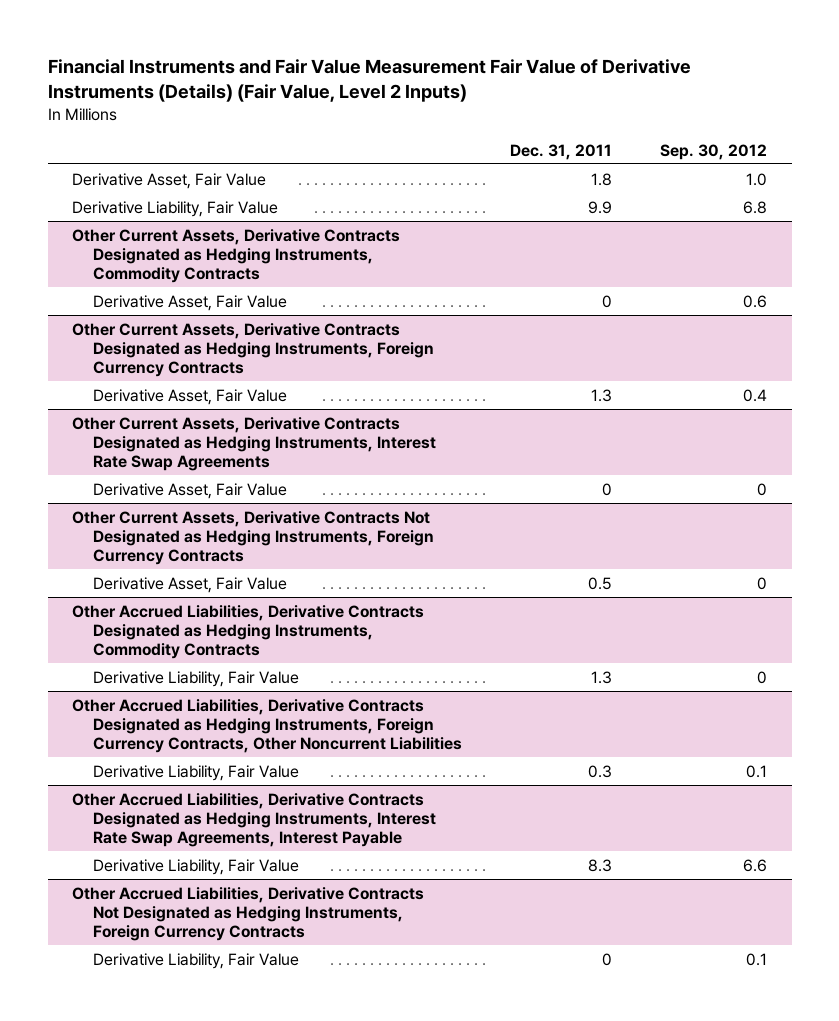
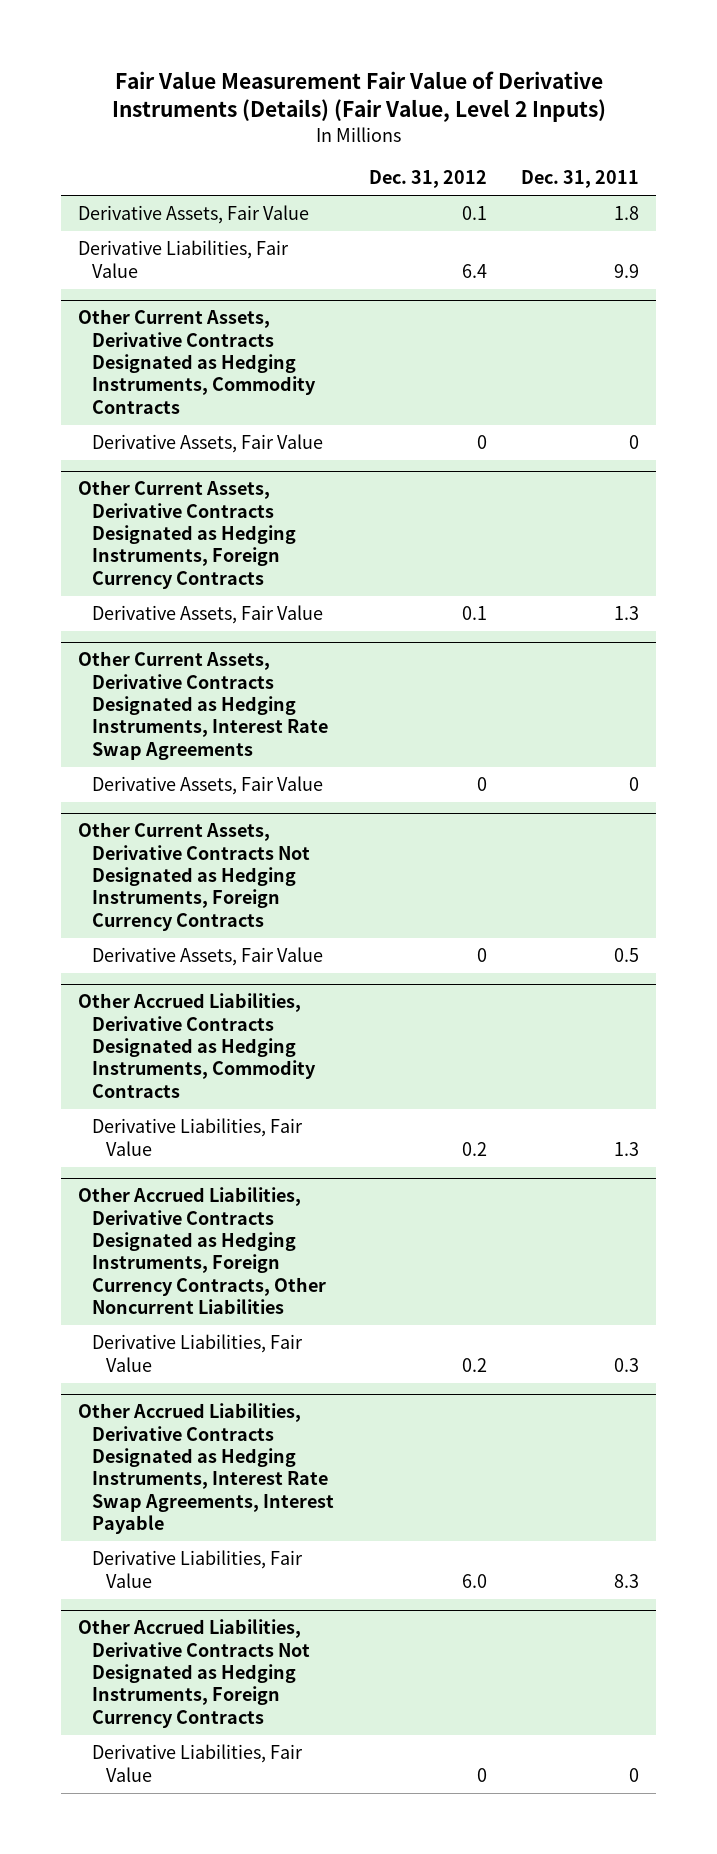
[47,58,691,102] Financial Instruments and Fair Value Measurement Fair Value of Derivative Instruments (Details) (Fair Value, Level 2 Inputs) -> [111,71,606,123] Fair Value Measurement Fair Value of Derivative Instruments (Details) (Fair Value, Level 2 Inputs)
[660,143,768,160] Sep. 30, 2012 -> none
none -> [368,170,487,189] Dec. 31, 2012
[71,172,266,189] Derivative Asset, Fair Value -> [78,205,310,225] Derivative Assets, Fair Value
[71,200,278,217] Derivative Liability, Fair Value -> [78,240,290,278] Derivative Liabilities, Fair Value
[92,294,287,311] Derivative Asset, Fair Value -> [92,434,324,454] Derivative Assets, Fair Value
[92,388,287,405] Derivative Asset, Fair Value -> [92,605,324,625] Derivative Assets, Fair Value
[92,482,287,499] Derivative Asset, Fair Value -> [92,776,324,796] Derivative Assets, Fair Value
[92,576,287,593] Derivative Asset, Fair Value -> [92,947,324,967] Derivative Assets, Fair Value
[92,670,299,687] Derivative Liability, Fair Value -> [92,1118,304,1156] Derivative Liabilities, Fair Value
[92,764,299,781] Derivative Liability, Fair Value -> [92,1334,304,1372] Derivative Liabilities, Fair Value
[92,858,299,875] Derivative Liability, Fair Value -> [92,1550,304,1588] Derivative Liabilities, Fair Value
[92,952,299,969] Derivative Liability, Fair Value -> [92,1744,304,1782] Derivative Liabilities, Fair Value

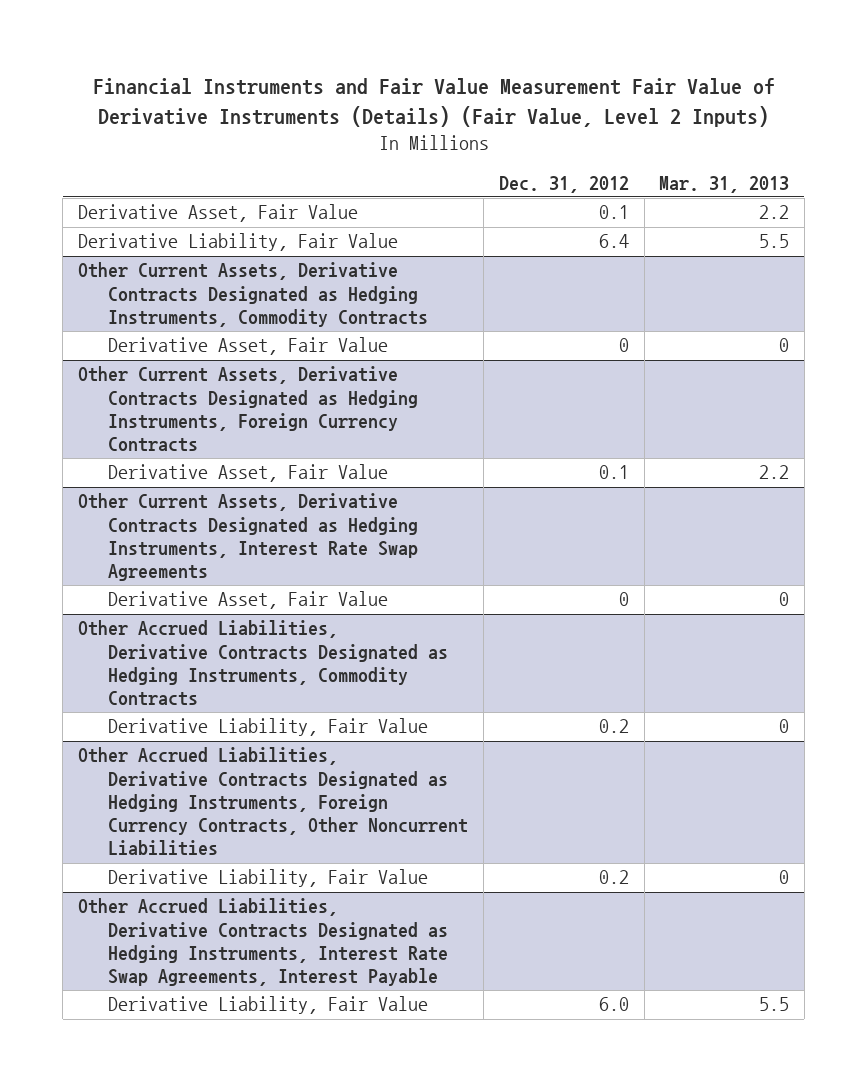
[111,71,606,123] Fair Value Measurement Fair Value of Derivative Instruments (Details) (Fair Value, Level 2 Inputs) -> [92,77,775,127] Financial Instruments and Fair Value Measurement Fair Value of Derivative Instruments (Details) (Fair Value, Level 2 Inputs)
[520,170,639,189] Dec. 31, 2011 -> none
none -> [659,175,790,193] Mar. 31, 2013
[78,205,310,225] Derivative Assets, Fair Value -> [78,204,359,223] Derivative Asset, Fair Value
[78,240,290,278] Derivative Liabilities, Fair Value -> [78,233,399,252] Derivative Liability, Fair Value
[92,434,324,454] Derivative Assets, Fair Value -> [108,337,389,356] Derivative Asset, Fair Value
[92,605,324,625] Derivative Assets, Fair Value -> [108,464,389,483] Derivative Asset, Fair Value
[78,822,311,931] Other Current Assets, Derivative Contracts Not Designated as Hedging Instruments, Foreign Currency Contracts -> none
[92,947,324,967] Derivative Assets, Fair Value -> none
[92,776,324,796] Derivative Assets, Fair Value -> [108,591,389,610] Derivative Asset, Fair Value
[92,1118,304,1156] Derivative Liabilities, Fair Value -> [108,718,429,737] Derivative Liability, Fair Value
[92,1334,304,1372] Derivative Liabilities, Fair Value -> [108,869,429,888] Derivative Liability, Fair Value
[78,1619,311,1728] Other Accrued Liabilities, Derivative Contracts Not Designated as Hedging Instruments, Foreign Currency Contracts -> none
[92,1744,304,1782] Derivative Liabilities, Fair Value -> none
[92,1550,304,1588] Derivative Liabilities, Fair Value -> [108,996,429,1015] Derivative Liability, Fair Value

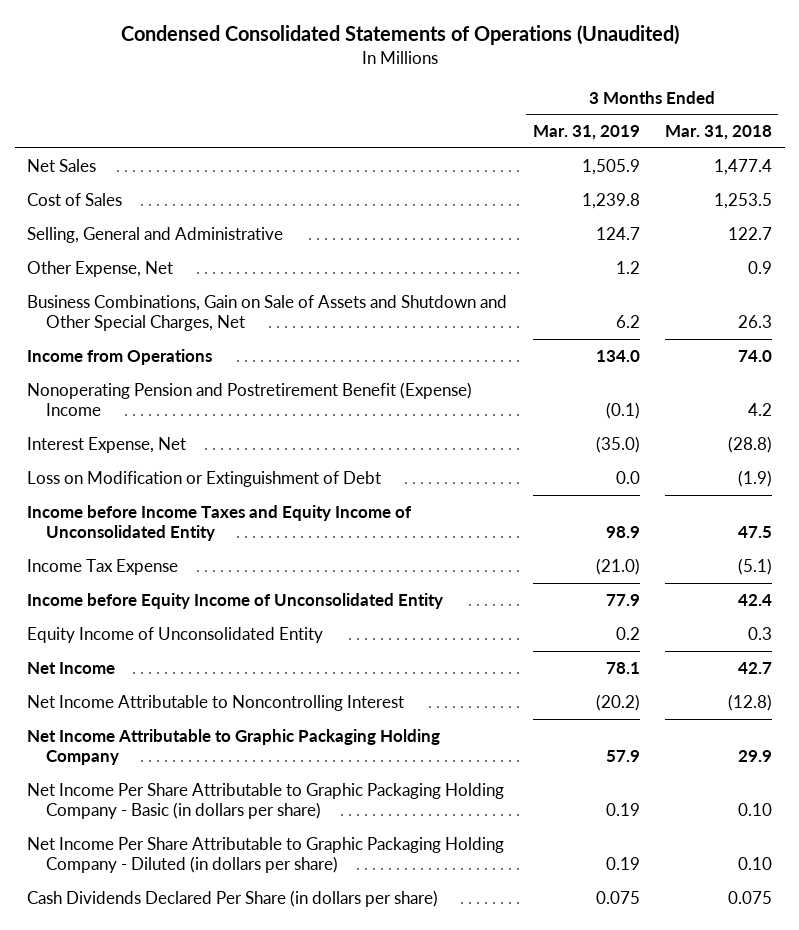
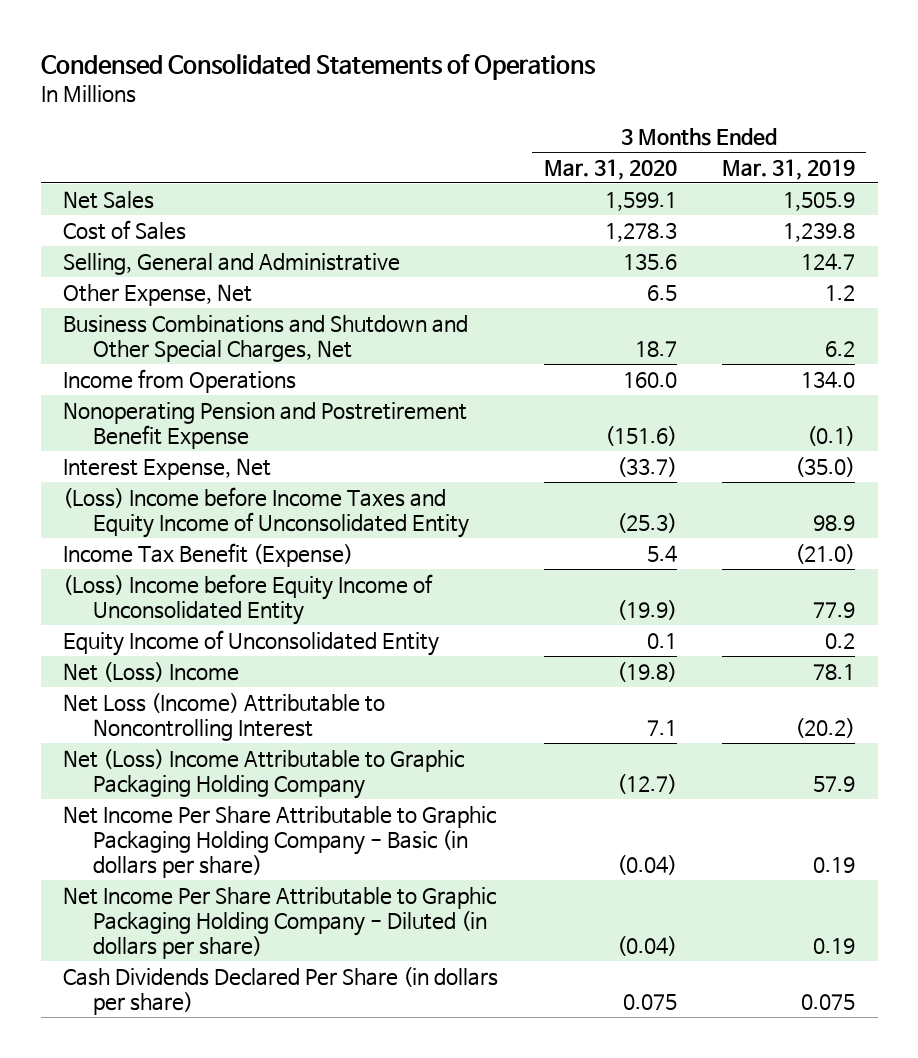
[120,24,679,45] Condensed Consolidated Statements of Operations (Unaudited) -> [40,53,596,80] Condensed Consolidated Statements of Operations
[664,125,772,141] Mar. 31, 2018 -> none
none -> [543,158,677,180] Mar. 31, 2020
[27,294,508,332] Business Combinations, Gain on Sale of Assets and Shutdown and Other Special Charges, Net -> [63,314,469,362] Business Combinations and Shutdown and Other Special Charges, Net
[27,381,473,417] Nonoperating Pension and Postretirement Benefit (Expense) Income -> [63,401,468,449] Nonoperating Pension and Postretirement Benefit Expense
[27,470,382,487] Loss on Modification or Extinguishment of Debt -> none
[27,504,413,542] Income before Income Taxes and Equity Income of Unconsolidated Entity -> [63,486,470,538] (Loss) Income before Income Taxes and Equity Income of Unconsolidated Entity
[27,558,179,575] Income Tax Expense -> [63,542,354,567] Income Tax Benefit (Expense)
[27,592,444,609] Income before Equity Income of Unconsolidated Entity -> [63,573,434,625] (Loss) Income before Equity Income of Unconsolidated Entity
[27,661,116,674] Net Income -> [63,661,240,682] Net (Loss) Income
[27,694,405,711] Net Income Attributable to Noncontrolling Interest -> [63,692,386,741] Net Loss (Income) Attributable to Noncontrolling Interest
[27,728,441,766] Net Income Attributable to Graphic Packaging Holding Company -> [63,748,465,799] Net (Loss) Income Attributable to Graphic Packaging Holding Company

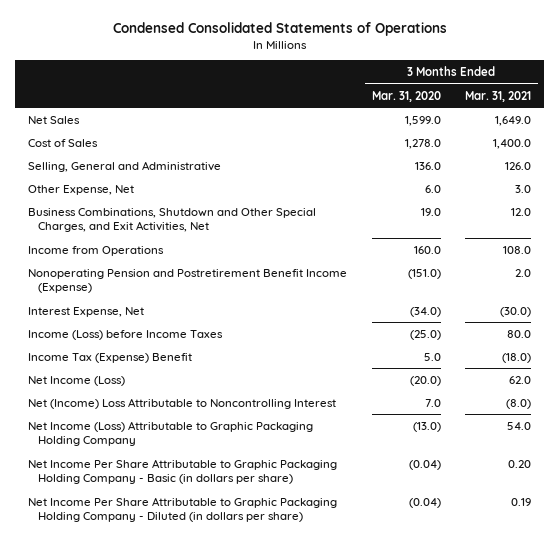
[722,158,856,180] Mar. 31, 2019 -> none
none -> [465,90,532,102] Mar. 31, 2021
[604,191,677,211] 1,599.1 -> [404,115,441,126] 1,599.0
[604,221,677,242] 1,278.3 -> [404,138,441,149] 1,278.0
[622,252,677,270] 135.6 -> [414,161,441,170] 136.0
[646,284,677,301] 6.5 -> [424,184,441,193] 6.0
[63,314,469,362] Business Combinations and Shutdown and Other Special Charges, Net -> [27,207,316,233] Business Combinations, Shutdown and Other Special Charges, and Exit Activities, Net
[634,340,677,357] 18.7 -> [420,207,441,216] 19.0
[63,573,434,625] (Loss) Income before Equity Income of Unconsolidated Entity -> none
[63,629,440,656] Equity Income of Unconsolidated Entity -> none
[63,401,468,449] Nonoperating Pension and Postretirement Benefit Expense -> [27,268,347,294] Nonoperating Pension and Postretirement Benefit Income (Expense)
[604,425,677,446] (151.6) -> [407,268,441,279] (151.0)
[616,456,677,477] (33.7) -> [409,306,441,317] (34.0)
[63,486,470,538] (Loss) Income before Income Taxes and Equity Income of Unconsolidated Entity -> [27,329,223,340] Income (Loss) before Income Taxes
[616,512,677,533] (25.3) -> [409,329,441,340] (25.0)
[63,542,354,567] Income Tax Benefit (Expense) -> [27,352,192,363] Income Tax (Expense) Benefit
[646,544,677,562] 5.4 -> [423,352,441,361] 5.0
[63,661,240,682] Net (Loss) Income -> [27,375,125,386] Net Income (Loss)
[616,661,677,682] (19.8) -> [409,375,441,386] (20.0)
[63,692,386,741] Net Loss (Income) Attributable to Noncontrolling Interest -> [27,397,336,409] Net (Income) Loss Attributable to Noncontrolling Interest
[646,719,677,736] 7.1 -> [424,398,441,407] 7.0
[63,748,465,799] Net (Loss) Income Attributable to Graphic Packaging Holding Company -> [27,420,313,447] Net Income (Loss) Attributable to Graphic Packaging Holding Company
[616,773,677,794] (12.7) -> [412,421,441,432] (13.0)
[63,966,499,1015] Cash Dividends Declared Per Share (in dollars per share) -> none

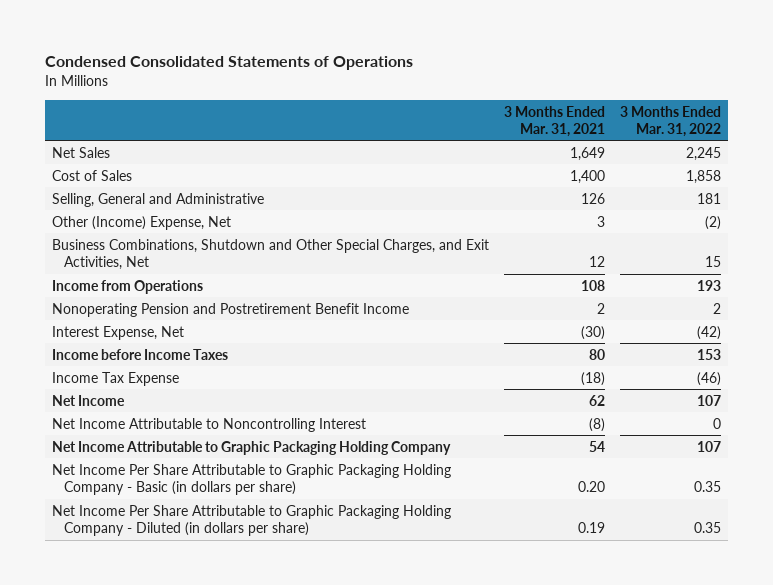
[371,90,441,102] Mar. 31, 2020 -> none
none -> [619,105,721,137] 3 Months Ended Mar. 31, 2022
[495,115,532,126] 1,649.0 -> [570,146,606,161] 1,649
[493,138,532,149] 1,400.0 -> [570,169,606,184] 1,400
[505,161,532,170] 126.0 -> [581,192,606,204] 126
[27,184,134,195] Other Expense, Net -> [52,215,232,230] Other (Income) Expense, Net
[515,184,532,193] 3.0 -> [597,215,606,227] 3
[511,207,532,216] 12.0 -> [589,255,606,267] 12
[503,245,532,254] 108.0 -> [581,279,606,291] 108
[27,268,347,294] Nonoperating Pension and Postretirement Benefit Income (Expense) -> [52,302,410,317] Nonoperating Pension and Postretirement Benefit Income
[515,268,532,277] 2.0 -> [597,302,606,314] 2
[500,306,532,317] (30.0) -> [581,325,606,340] (30)
[27,329,223,340] Income (Loss) before Income Taxes -> [52,348,229,360] Income before Income Taxes
[507,329,532,338] 80.0 -> [589,348,606,360] 80
[27,352,192,363] Income Tax (Expense) Benefit -> [52,371,180,386] Income Tax Expense
[502,352,532,363] (18.0) -> [581,371,606,386] (18)
[27,375,125,386] Net Income (Loss) -> [52,394,126,406] Net Income
[509,375,532,384] 62.0 -> [589,394,606,406] 62
[27,397,336,409] Net (Income) Loss Attributable to Noncontrolling Interest -> [52,417,367,432] Net Income Attributable to Noncontrolling Interest
[506,398,532,409] (8.0) -> [589,417,606,432] (8)
[27,420,313,447] Net Income (Loss) Attributable to Graphic Packaging Holding Company -> [52,440,452,455] Net Income Attributable to Graphic Packaging Holding Company
[507,421,532,430] 54.0 -> [589,440,606,452] 54

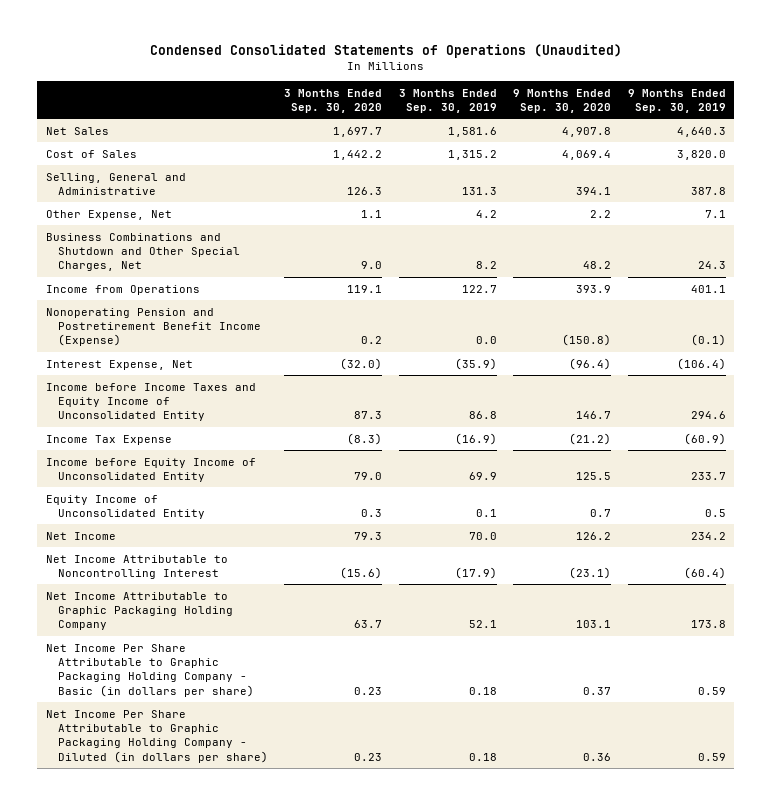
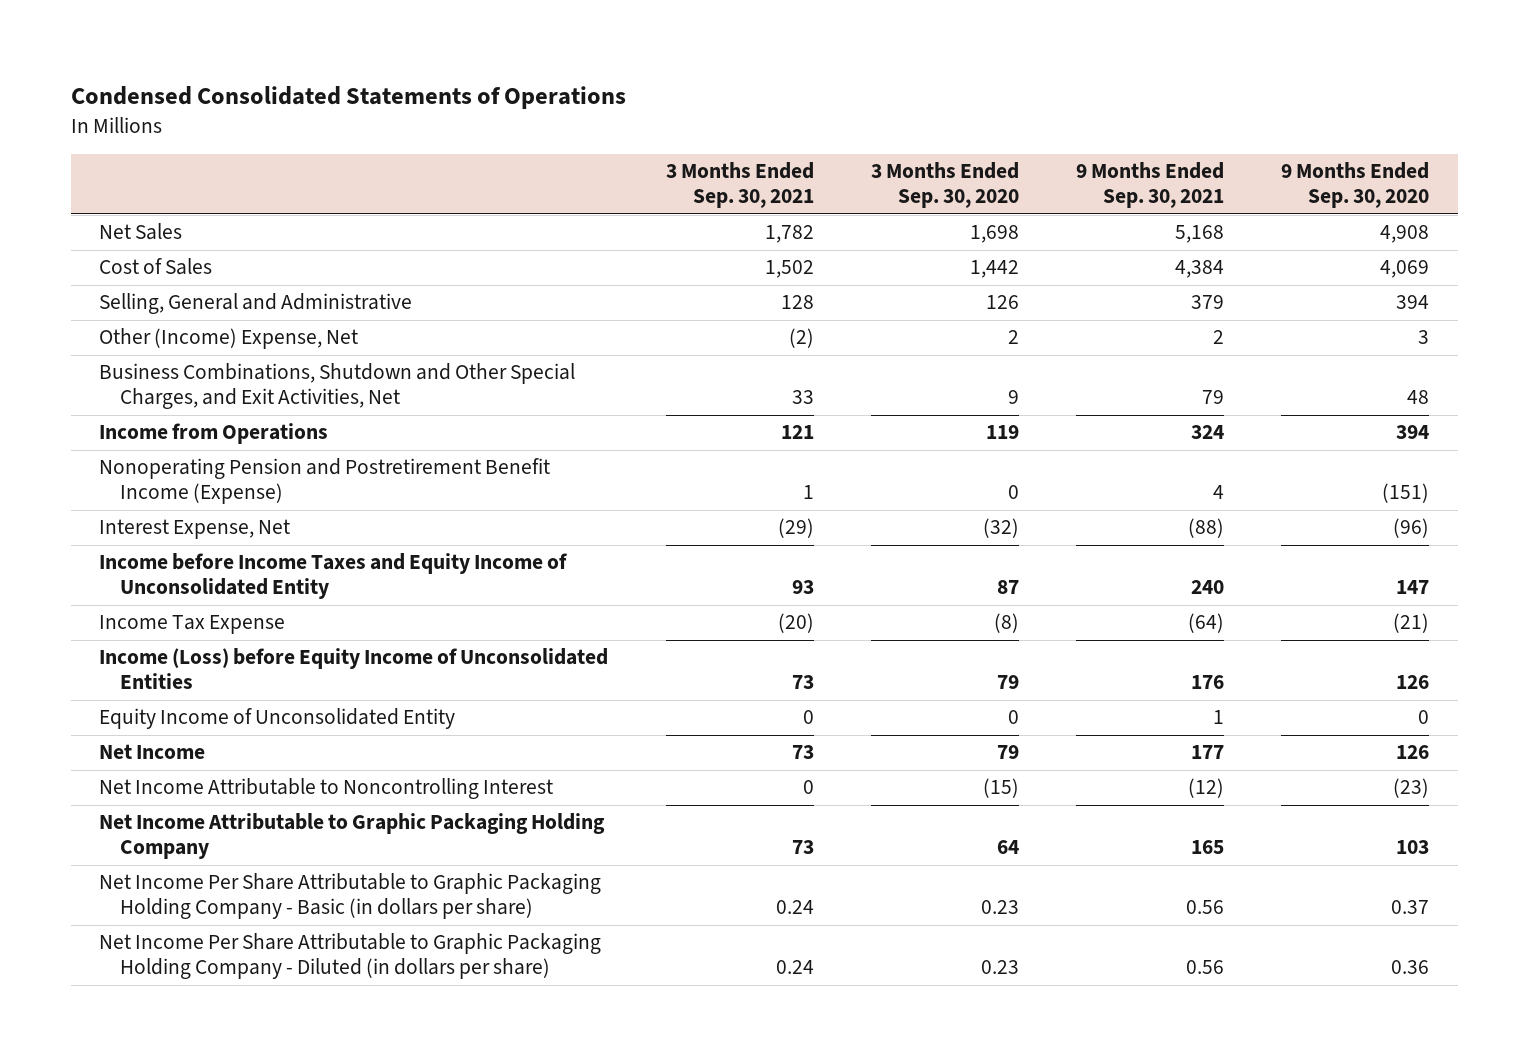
[149,43,622,58] Condensed Consolidated Statements of Operations (Unaudited) -> [70,85,626,109] Condensed Consolidated Statements of Operations
[398,88,497,113] 3 Months Ended Sep. 30, 2019 -> none
[627,88,726,113] 9 Months Ended Sep. 30, 2019 -> none
none -> [665,162,814,209] 3 Months Ended Sep. 30, 2021
none -> [1076,162,1225,209] 9 Months Ended Sep. 30, 2021
[333,126,383,137] 1,697.7 -> [969,225,1019,244] 1,698
[562,126,612,137] 4,907.8 -> [1380,225,1430,244] 4,908
[333,149,383,160] 1,442.2 -> [969,260,1019,279] 1,442
[562,149,612,160] 4,069.4 -> [1380,260,1430,279] 4,069
[347,186,383,195] 126.3 -> [985,295,1019,310] 126
[576,186,612,195] 394.1 -> [1396,295,1430,310] 394
[45,209,172,220] Other Expense, Net -> [99,328,359,350] Other (Income) Expense, Net
[361,209,383,218] 1.1 -> [1007,330,1019,345] 2
[590,209,612,218] 2.2 -> [1418,330,1430,345] 3
[45,232,240,272] Business Combinations and Shutdown and Other Special Charges, Net -> [99,363,576,410] Business Combinations, Shutdown and Other Special Charges, and Exit Activities, Net
[361,261,383,270] 9.0 -> [1007,390,1019,405] 9
[583,261,612,270] 48.2 -> [1407,390,1430,405] 48
[347,284,383,293] 119.1 -> [985,425,1019,440] 119
[576,284,612,293] 393.9 -> [1396,425,1430,440] 394
[361,336,383,345] 0.2 -> [1007,485,1019,500] 0
[562,334,612,347] (150.8) -> [1382,483,1430,504] (151)
[340,357,383,370] (32.0) -> [982,518,1019,539] (32)
[569,357,612,370] (96.4) -> [1393,518,1430,539] (96)
[354,411,383,420] 87.3 -> [996,580,1019,595] 87
[576,411,612,420] 146.7 -> [1396,580,1430,595] 147
[347,432,383,445] (8.3) -> [993,613,1019,634] (8)
[569,432,612,445] (21.2) -> [1393,613,1430,634] (21)
[45,457,256,482] Income before Equity Income of Unconsolidated Entity -> [99,648,609,690] Income (Loss) before Equity Income of Unconsolidated Entities
[354,471,383,480] 79.0 -> [996,675,1019,690] 79
[576,471,612,480] 125.5 -> [1396,675,1430,690] 126
[361,508,383,517] 0.3 -> [1007,710,1019,725] 0
[590,508,612,517] 0.7 -> [1418,710,1430,725] 0
[354,531,383,540] 79.3 -> [996,745,1019,760] 79
[576,531,612,540] 126.2 -> [1396,745,1430,760] 126
[340,566,383,579] (15.6) -> [982,778,1019,799] (15)
[569,566,612,579] (23.1) -> [1393,778,1430,799] (23)
[354,620,383,629] 63.7 -> [996,840,1019,855] 64
[576,620,612,629] 103.1 -> [1396,840,1430,855] 103

